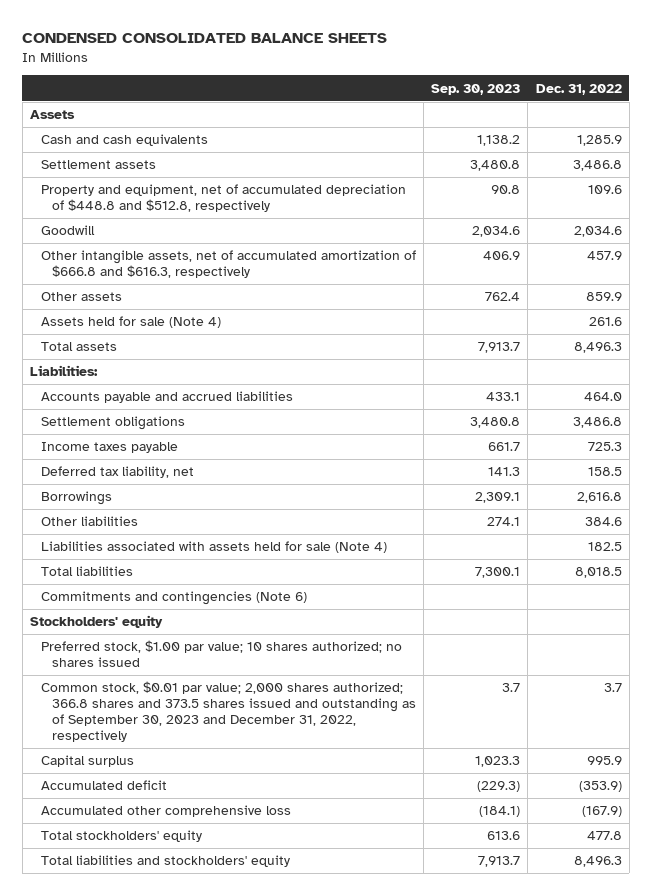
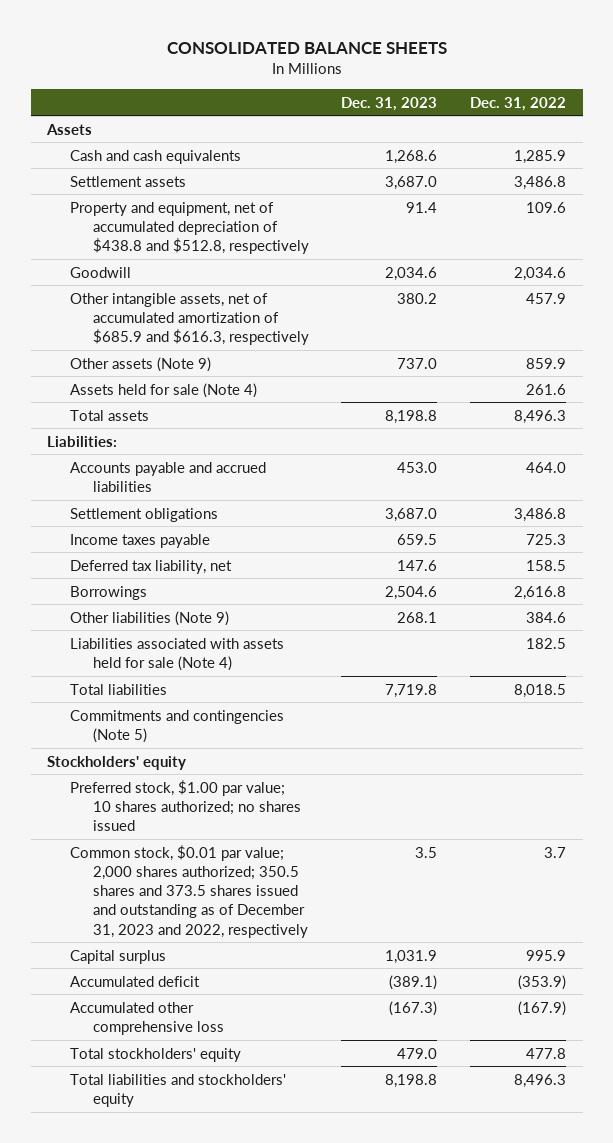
[22,33,388,44] CONDENSED CONSOLIDATED BALANCE SHEETS -> [166,41,447,54] CONSOLIDATED BALANCE SHEETS
[431,83,521,95] Sep. 30, 2023 -> none
none -> [341,96,438,111] Dec. 31, 2023
[40,184,406,213] Property and equipment, net of accumulated depreciation of $448.8 and $512.8, respectively -> [69,201,309,255] Property and equipment, net of accumulated depreciation of $438.8 and $512.8, respectively
[40,250,416,279] Other intangible assets, net of accumulated amortization of $666.8 and $616.3, respectively -> [69,292,309,346] Other intangible assets, net of accumulated amortization of $685.9 and $616.3, respectively
[40,292,122,302] Other assets -> [69,356,211,372] Other assets (Note 9)
[40,516,138,527] Other liabilities -> [69,610,229,626] Other liabilities (Note 9)
[40,591,307,606] Commitments and contingencies (Note 6) -> [69,709,284,743] Commitments and contingencies (Note 5)
[40,681,416,743] Common stock, $0.01 par value; 2,000 shares authorized; 366.8 shares and 373.5 shares issued and outstanding as of September 30, 2023 and December 31, 2022, respectively -> [69,844,308,938] Common stock, $0.01 par value; 2,000 shares authorized; 350.5 shares and 373.5 shares issued and outstanding as of December 31, 2023 and 2022, respectively

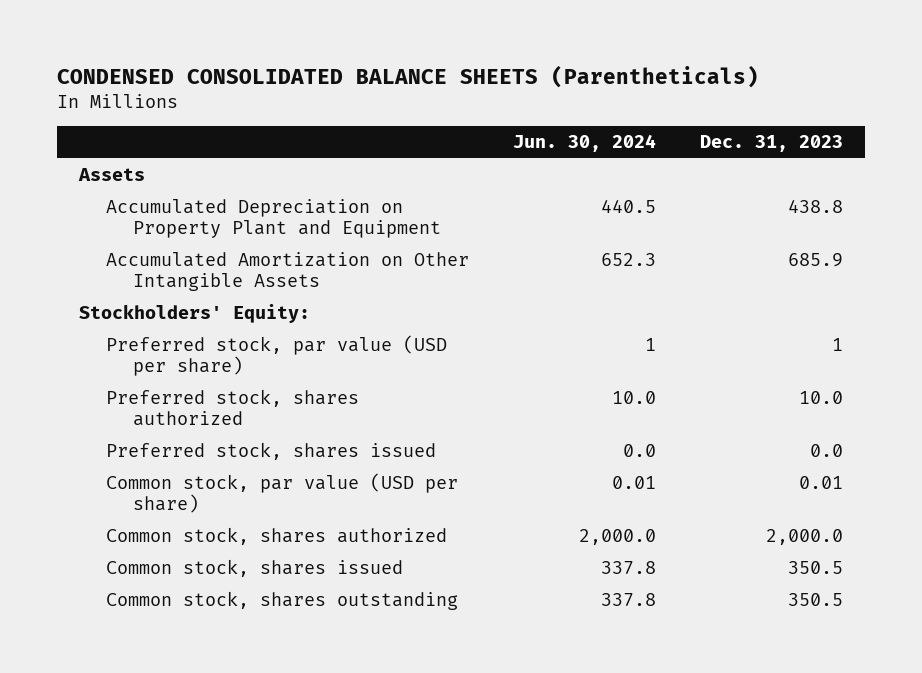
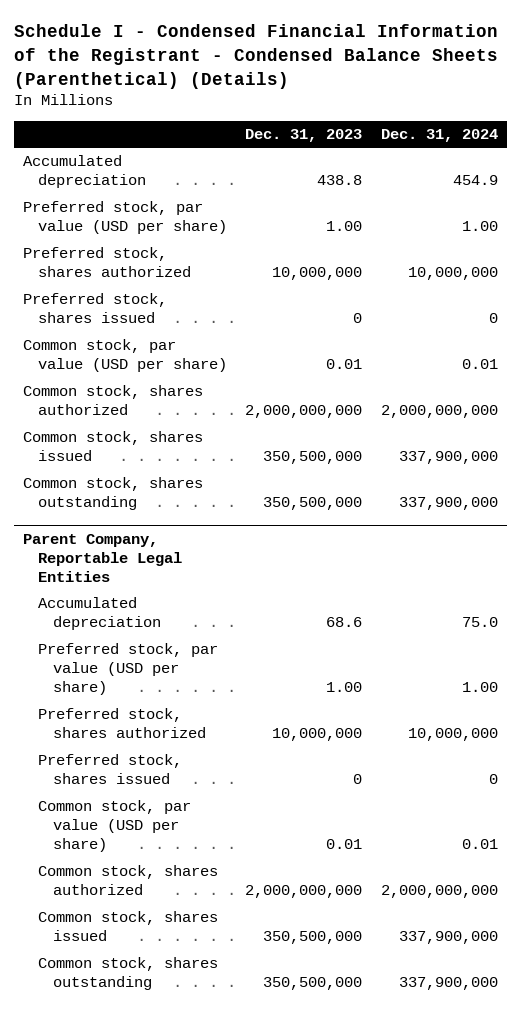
[56,65,759,89] CONDENSED CONSOLIDATED BALANCE SHEETS (Parentheticals) -> [13,24,498,89] Schedule I - Condensed Financial Information of the Registrant - Condensed Balance Sheets (Parenthetical) (Details)
[512,134,656,153] Jun. 30, 2024 -> none
none -> [380,128,498,142] Dec. 31, 2024
[77,168,145,182] Assets -> none
[105,252,469,292] Accumulated Amortization on Other Intangible Assets -> none
[78,304,310,324] Stockholders' Equity: -> none
[105,199,441,239] Accumulated Depreciation on Property Plant and Equipment -> [22,155,146,189] Accumulated depreciation
[832,338,844,352] 1 -> [326,221,363,232] 1.00
[799,391,844,405] 10.0 -> [272,267,363,281] 10,000,000
[810,444,844,458] 0.0 -> [353,313,363,324] 0
[766,529,844,546] 2,000.0 -> [245,405,363,419] 2,000,000,000
[788,561,844,575] 350.5 -> [263,451,363,465] 350,500,000
[788,593,844,607] 350.5 -> [263,497,363,511] 350,500,000
none -> [22,533,182,582] Parent Company, Reportable Legal Entities
none -> [37,597,161,631] Accumulated depreciation
none -> [37,643,218,696] Preferred stock, par value (USD per share)
none -> [37,708,206,739] Preferred stock, shares authorized
none -> [37,754,182,785] Preferred stock, shares issued
none -> [37,800,191,853] Common stock, par value (USD per share)
none -> [37,865,218,896] Common stock, shares authorized
none -> [37,911,218,942] Common stock, shares issued
none -> [37,957,218,991] Common stock, shares outstanding

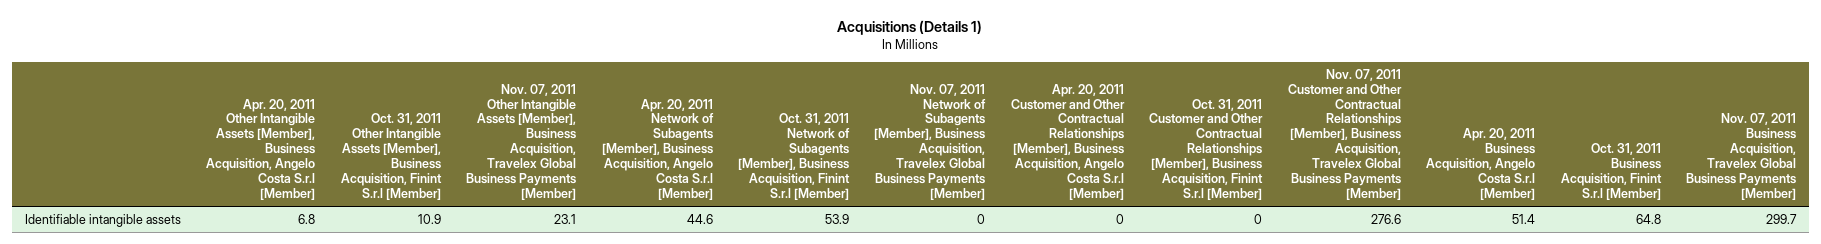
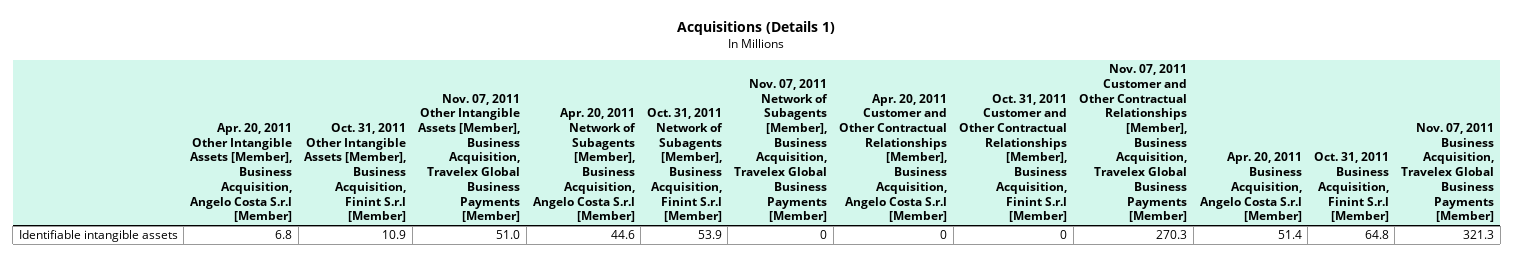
[554,213,577,224] 23.1 -> [496,230,521,240] 51.0
[1370,213,1401,224] 276.6 -> [1156,230,1188,240] 270.3
[1766,213,1798,224] 299.7 -> [1463,230,1495,240] 321.3

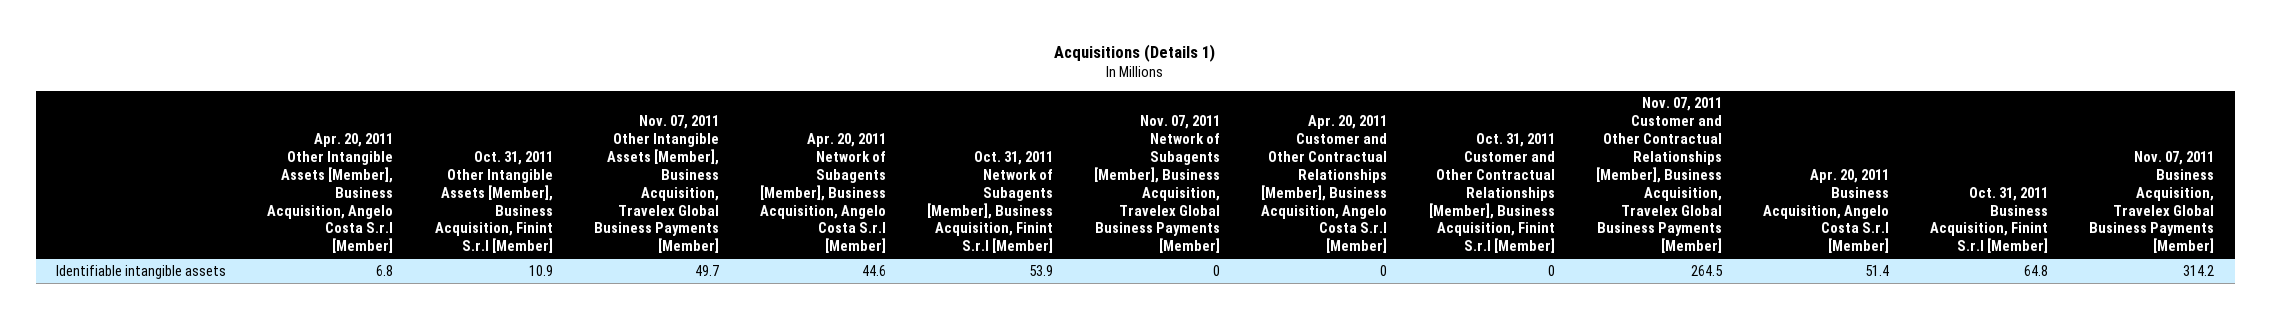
[496,230,521,240] 51.0 -> [694,264,719,276] 49.7
[1156,230,1188,240] 270.3 -> [1690,264,1723,276] 264.5
[1463,230,1495,240] 321.3 -> [2183,264,2215,276] 314.2

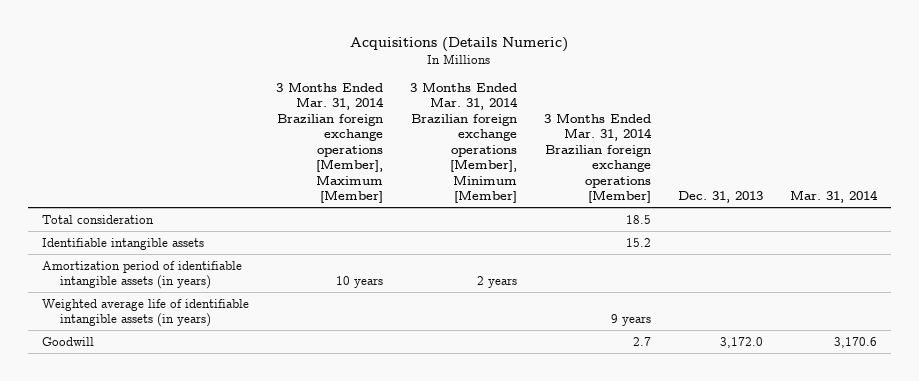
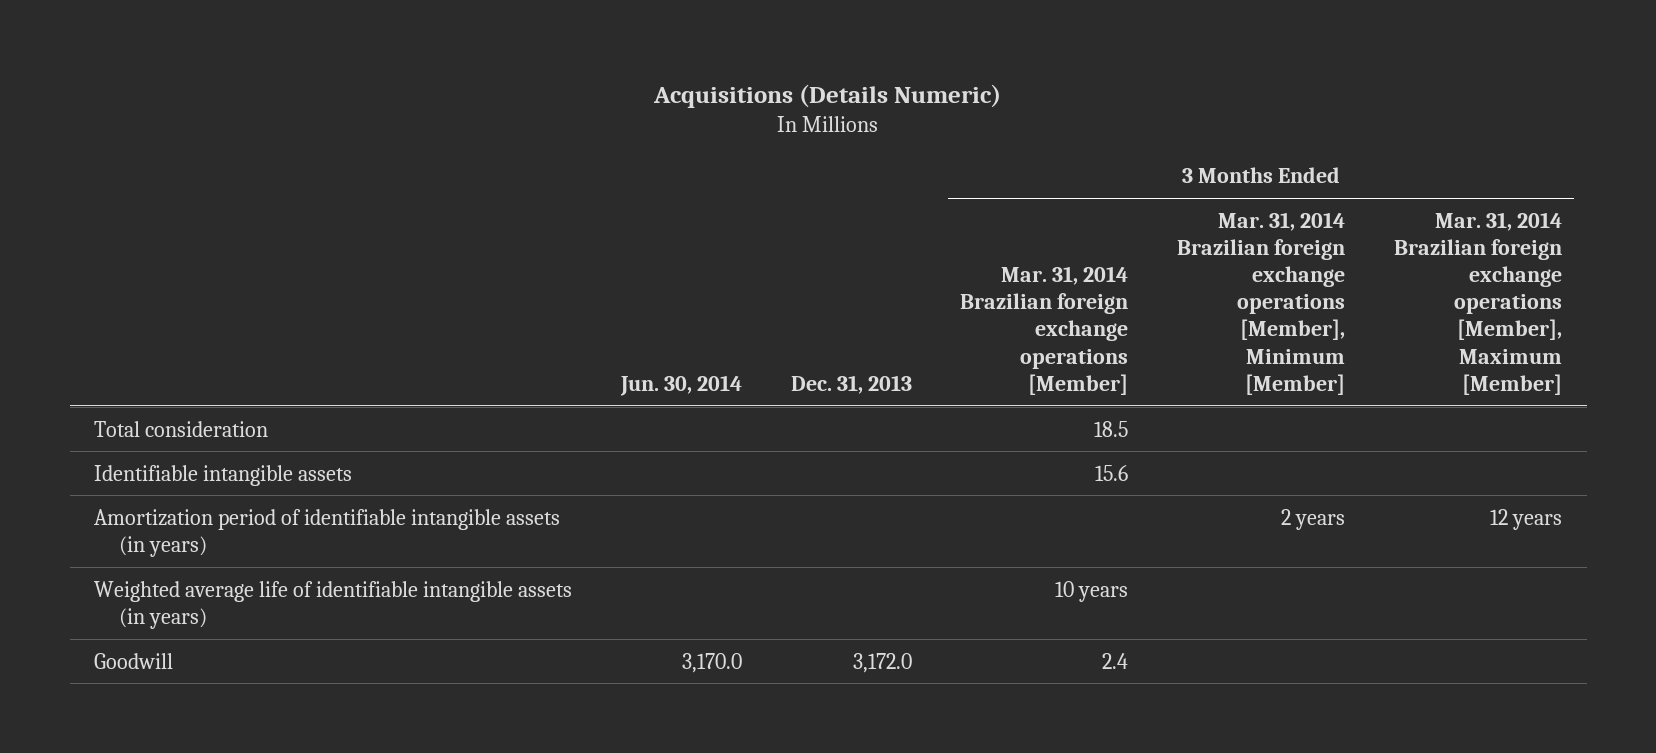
[790,190,879,204] Mar. 31, 2014 -> none
none -> [619,374,742,396] Jun. 30, 2014
[625,237,651,247] 15.2 -> [1095,464,1129,481] 15.6
[335,276,383,289] 10 years -> [1490,508,1563,530] 12 years
[610,314,651,327] 9 years -> [1055,580,1129,602] 10 years
[632,336,651,346] 2.7 -> [1102,652,1129,669] 2.4

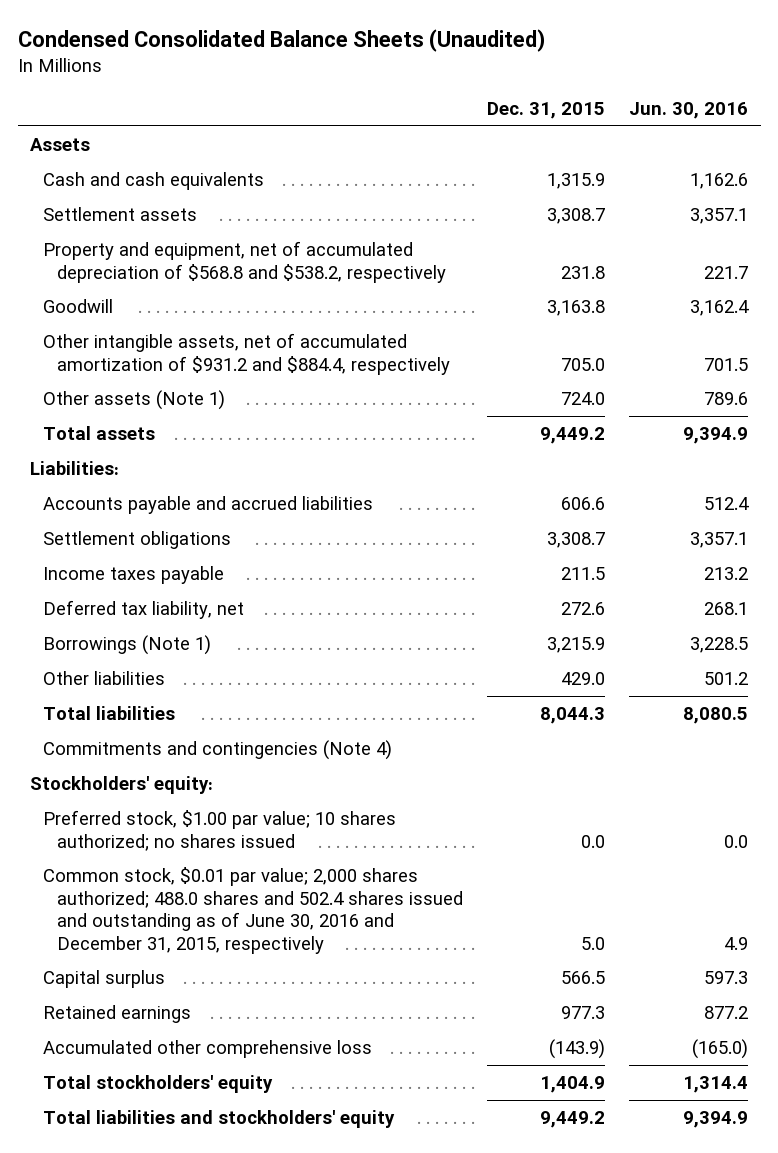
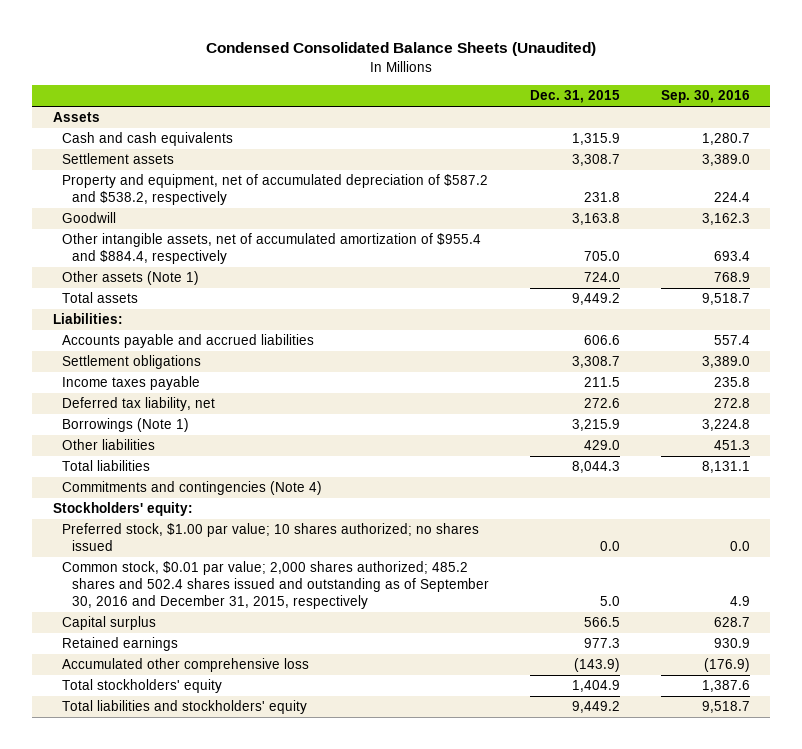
[629,101,749,119] Jun. 30, 2016 -> none
none -> [660,90,750,104] Sep. 30, 2016
[43,241,447,283] Property and equipment, net of accumulated depreciation of $568.8 and $538.2, respectively -> [62,174,489,206] Property and equipment, net of accumulated depreciation of $587.2 and $538.2, respectively
[43,333,451,375] Other intangible assets, net of accumulated amortization of $931.2 and $884.4, respectively -> [62,233,482,265] Other intangible assets, net of accumulated amortization of $955.4 and $884.4, respectively
[43,867,464,954] Common stock, $0.01 par value; 2,000 shares authorized; 488.0 shares and 502.4 shares issued and outstanding as of June 30, 2016 and December 31, 2015, respectively -> [62,561,490,610] Common stock, $0.01 par value; 2,000 shares authorized; 485.2 shares and 502.4 shares issued and outstanding as of September 30, 2016 and December 31, 2015, respectively

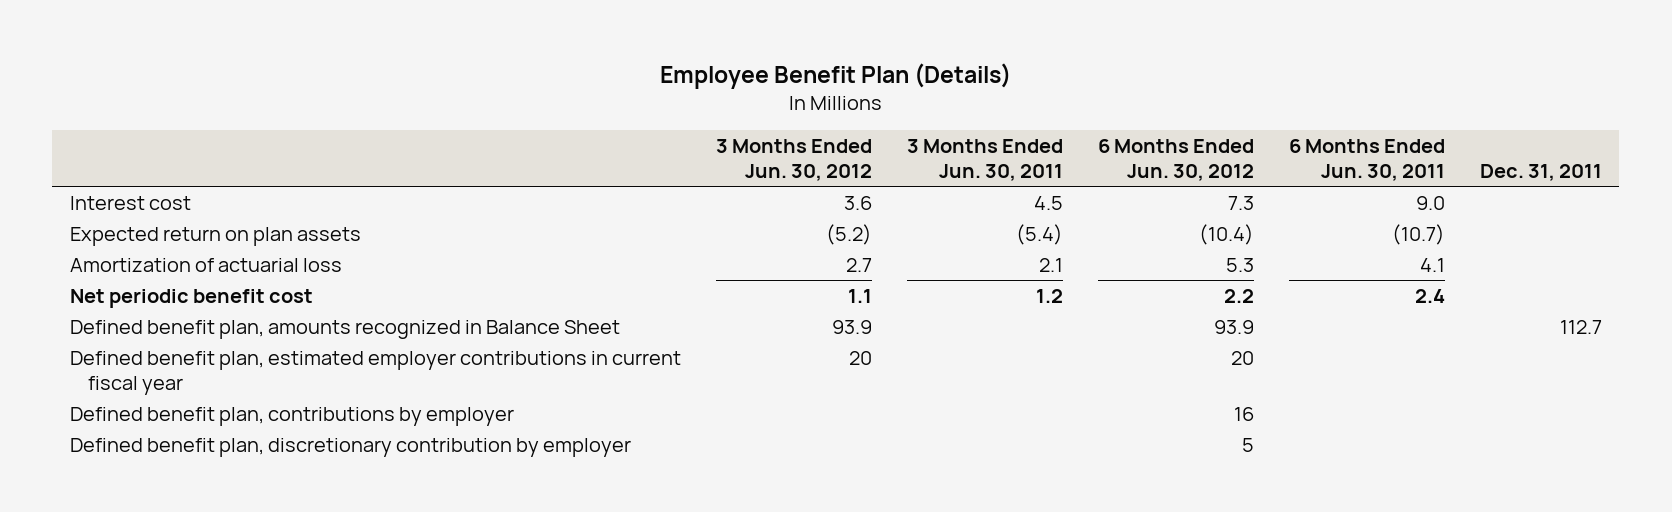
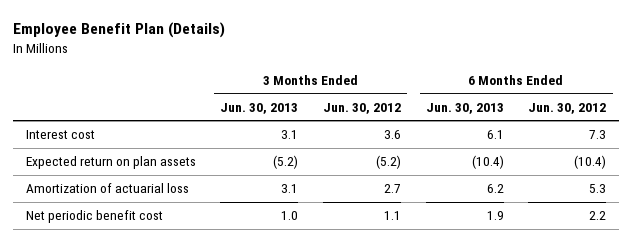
[906,138,1063,181] 3 Months Ended Jun. 30, 2011 -> none
[1288,138,1445,181] 6 Months Ended Jun. 30, 2011 -> none
[1479,163,1602,181] Dec. 31, 2011 -> none
none -> [220,102,299,114] Jun. 30, 2013
none -> [425,102,504,114] Jun. 30, 2013
[69,319,620,339] Defined benefit plan, amounts recognized in Balance Sheet -> none
[69,350,681,395] Defined benefit plan, estimated employer contributions in current fiscal year -> none
[69,406,514,426] Defined benefit plan, contributions by employer -> none
[69,437,631,457] Defined benefit plan, discretionary contribution by employer -> none

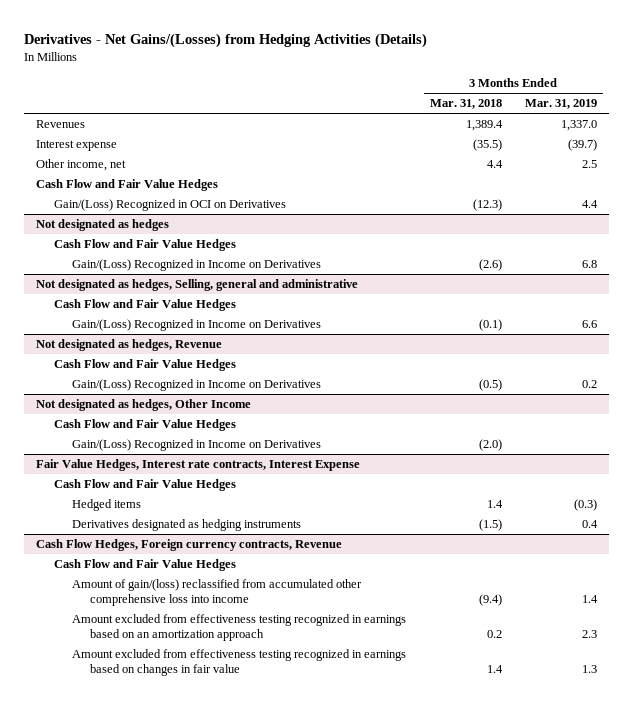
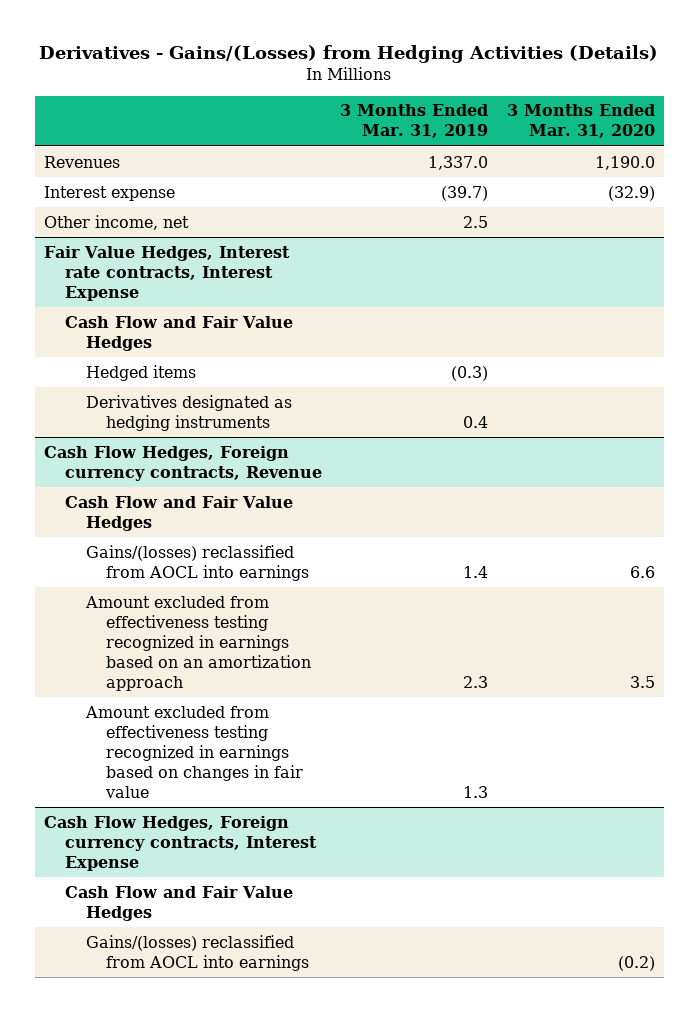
[24,32,428,48] Derivatives - Net Gains/(Losses) from Hedging Activities (Details) -> [39,45,659,64] Derivatives - Gains/(Losses) from Hedging Activities (Details)
[429,99,502,110] Mar. 31, 2018 -> none
none -> [506,104,655,139] 3 Months Ended Mar. 31, 2020
[36,179,219,192] Cash Flow and Fair Value Hedges -> none
[54,199,287,212] Gain/(Loss) Recognized in OCI on Derivatives -> none
[36,219,170,232] Not designated as hedges -> none
[54,239,237,252] Cash Flow and Fair Value Hedges -> none
[72,259,322,272] Gain/(Loss) Recognized in Income on Derivatives -> none
[36,279,359,292] Not designated as hedges, Selling, general and administrative -> none
[54,299,237,312] Cash Flow and Fair Value Hedges -> none
[72,319,322,332] Gain/(Loss) Recognized in Income on Derivatives -> none
[36,339,223,352] Not designated as hedges, Revenue -> none
[54,359,237,372] Cash Flow and Fair Value Hedges -> none
[72,379,322,392] Gain/(Loss) Recognized in Income on Derivatives -> none
[36,399,252,412] Not designated as hedges, Other Income -> none
[54,419,237,432] Cash Flow and Fair Value Hedges -> none
[72,439,322,452] Gain/(Loss) Recognized in Income on Derivatives -> none
[72,579,363,606] Amount of gain/(loss) reclassified from accumulated other comprehensive loss into income -> [85,544,310,581] Gains/(losses) reclassified from AOCL into earnings
none -> [44,815,318,871] Cash Flow Hedges, Foreign currency contracts, Interest Expense
none -> [65,885,294,921] Cash Flow and Fair Value Hedges
none -> [85,934,310,971] Gains/(losses) reclassified from AOCL into earnings

